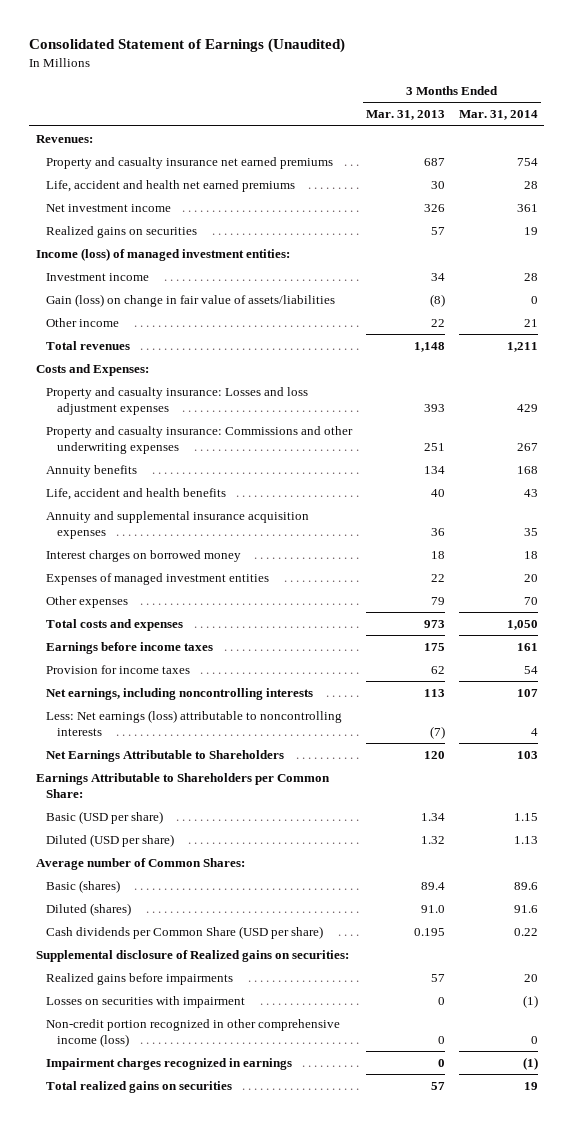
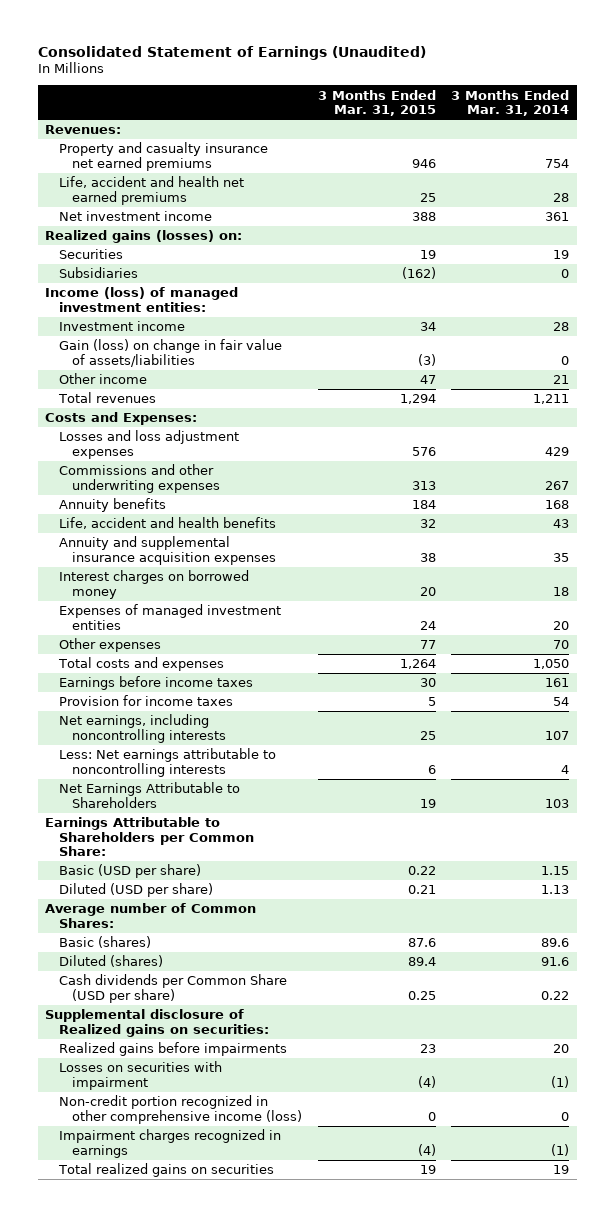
[365,110,445,121] Mar. 31, 2013 -> none
none -> [317,89,436,116] 3 Months Ended Mar. 31, 2015
none -> [45,230,243,244] Realized gains (losses) on:
[46,225,198,238] Realized gains on securities -> [58,249,123,260] Securities
none -> [58,267,138,279] Subsidiaries
[46,386,309,415] Property and casualty insurance: Losses and loss adjustment expenses -> [58,430,239,459] Losses and loss adjustment expenses
[46,425,354,454] Property and casualty insurance: Commissions and other underwriting expenses -> [58,464,221,493] Commissions and other underwriting expenses
[46,709,343,736] Less: Net earnings (loss) attributable to noncontrolling interests -> [58,748,276,777] Less: Net earnings attributable to noncontrolling interests

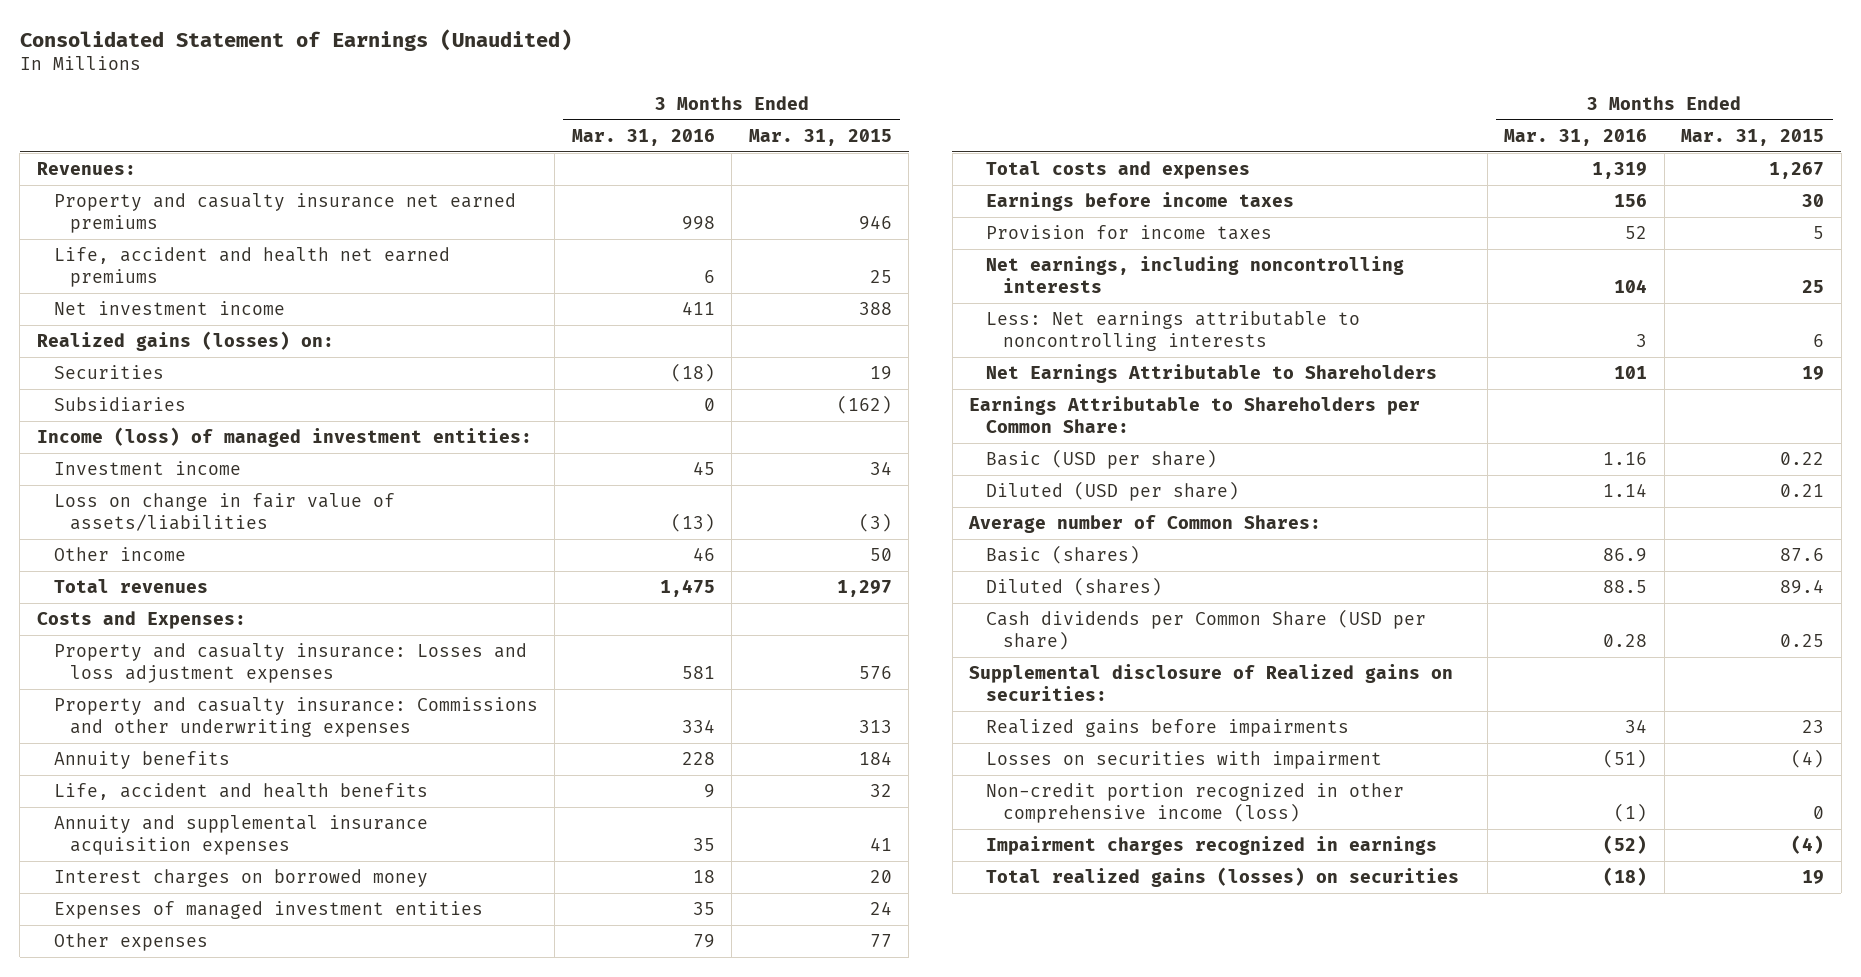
[451,89,570,116] 3 Months Ended Mar. 31, 2014 -> none
none -> [571,128,715,146] Mar. 31, 2016
[58,339,282,367] Gain (loss) on change in fair value of assets/liabilities -> [53,493,395,531] Loss on change in fair value of assets/liabilities
[419,375,436,385] 47 -> [869,548,892,562] 50
[399,394,436,405] 1,294 -> [836,580,892,598] 1,297
[58,430,239,459] Losses and loss adjustment expenses -> [53,643,527,683] Property and casualty insurance: Losses and loss adjustment expenses
[58,464,221,493] Commissions and other underwriting expenses -> [53,697,538,737] Property and casualty insurance: Commissions and other underwriting expenses
[419,552,436,562] 38 -> [869,836,892,851] 41
[399,659,436,670] 1,264 -> [1769,162,1825,180] 1,267
[57,1163,274,1178] Total realized gains on securities -> [985,867,1459,888] Total realized gains (losses) on securities

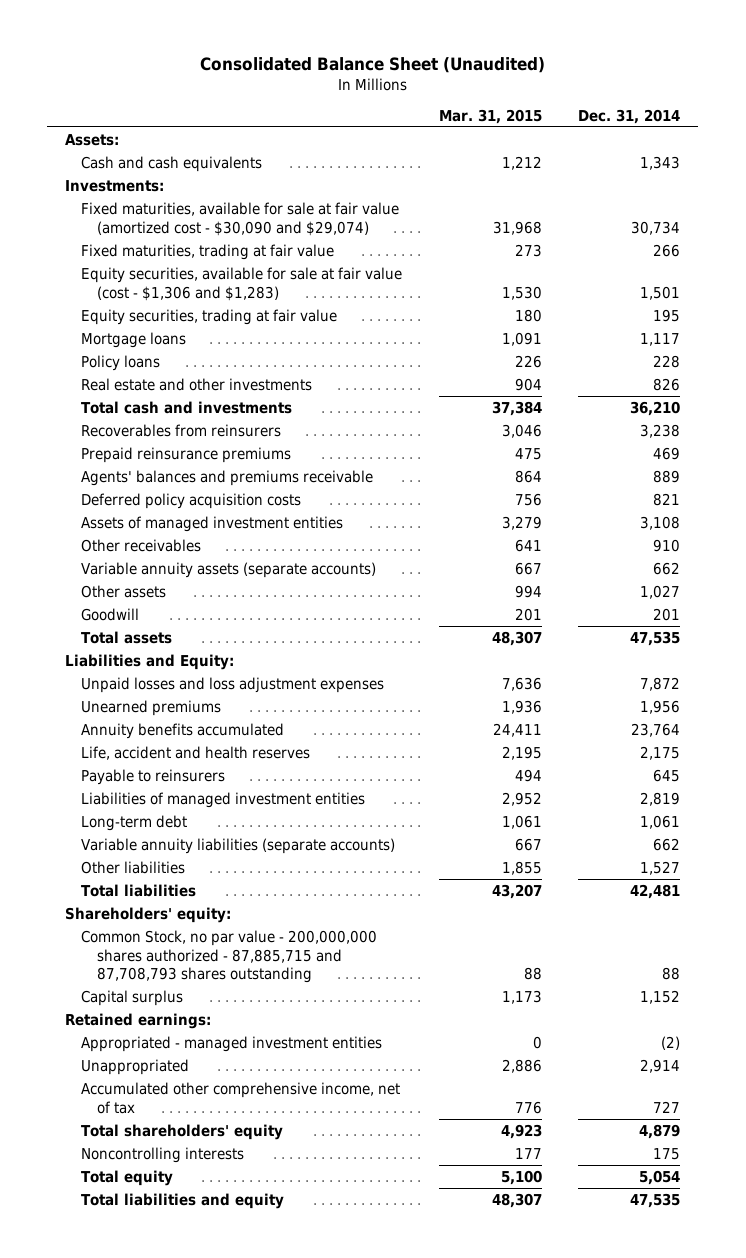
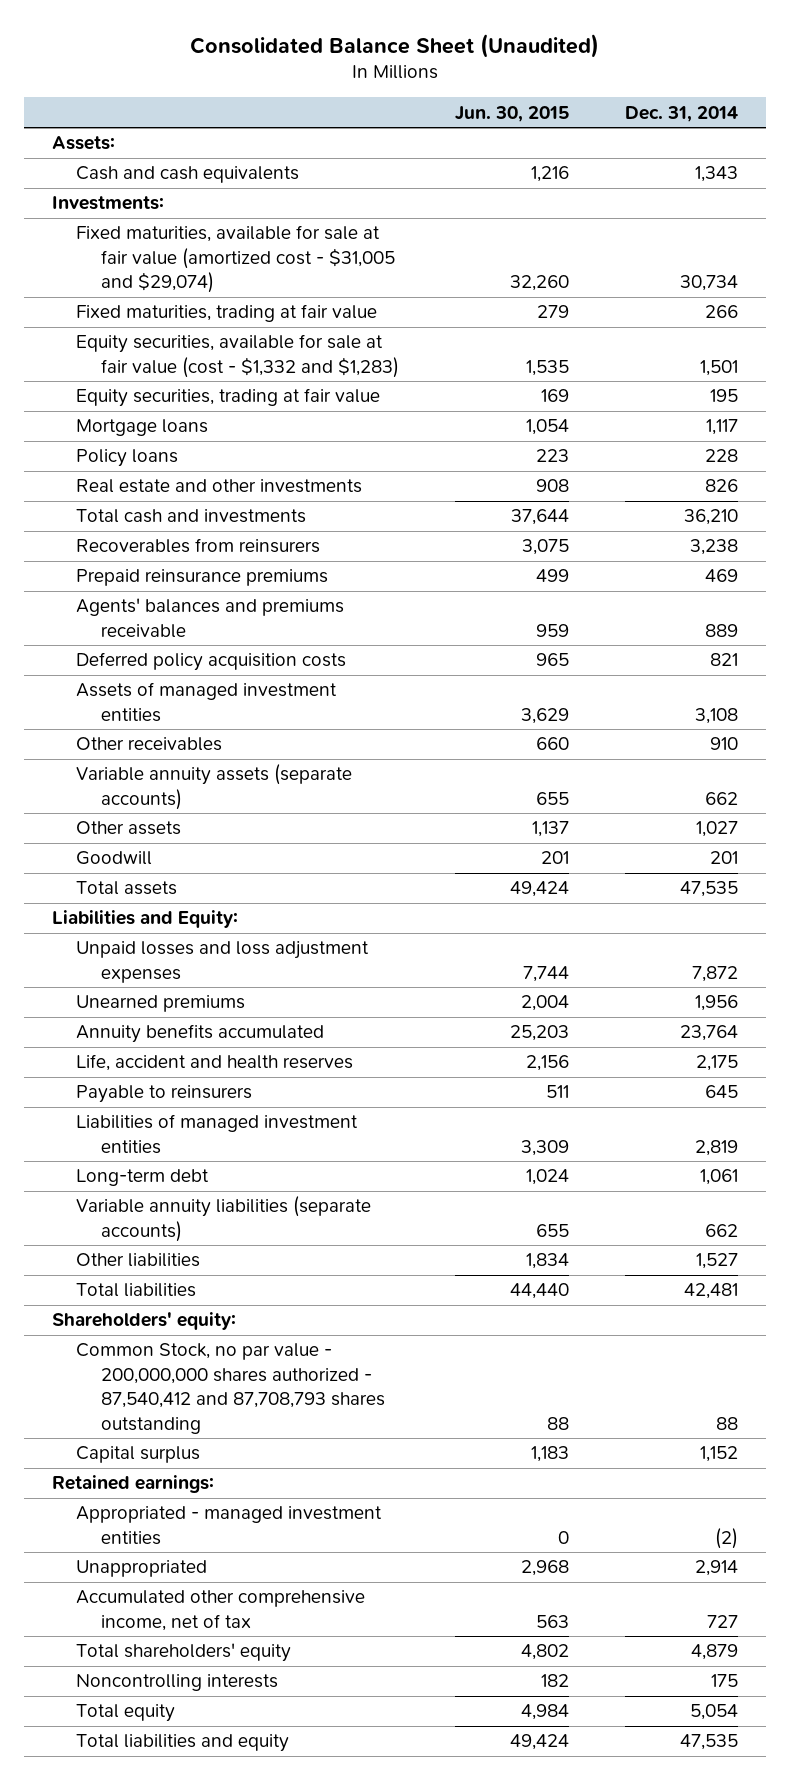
[438,108,542,124] Mar. 31, 2015 -> none
none -> [455,105,570,122] Jun. 30, 2015
[81,201,400,236] Fixed maturities, available for sale at fair value (amortized cost - $30,090 and $29,074) -> [76,225,395,294] Fixed maturities, available for sale at fair value (amortized cost - $31,005 and $29,074)
[81,266,403,301] Equity securities, available for sale at fair value (cost - $1,306 and $1,283) -> [76,334,399,378] Equity securities, available for sale at fair value (cost - $1,332 and $1,283)
[81,929,378,984] Common Stock, no par value - 200,000,000 shares authorized - 87,885,715 and 87,708,793 shares outstanding -> [76,1343,385,1434] Common Stock, no par value - 200,000,000 shares authorized - 87,540,412 and 87,708,793 shares outstanding

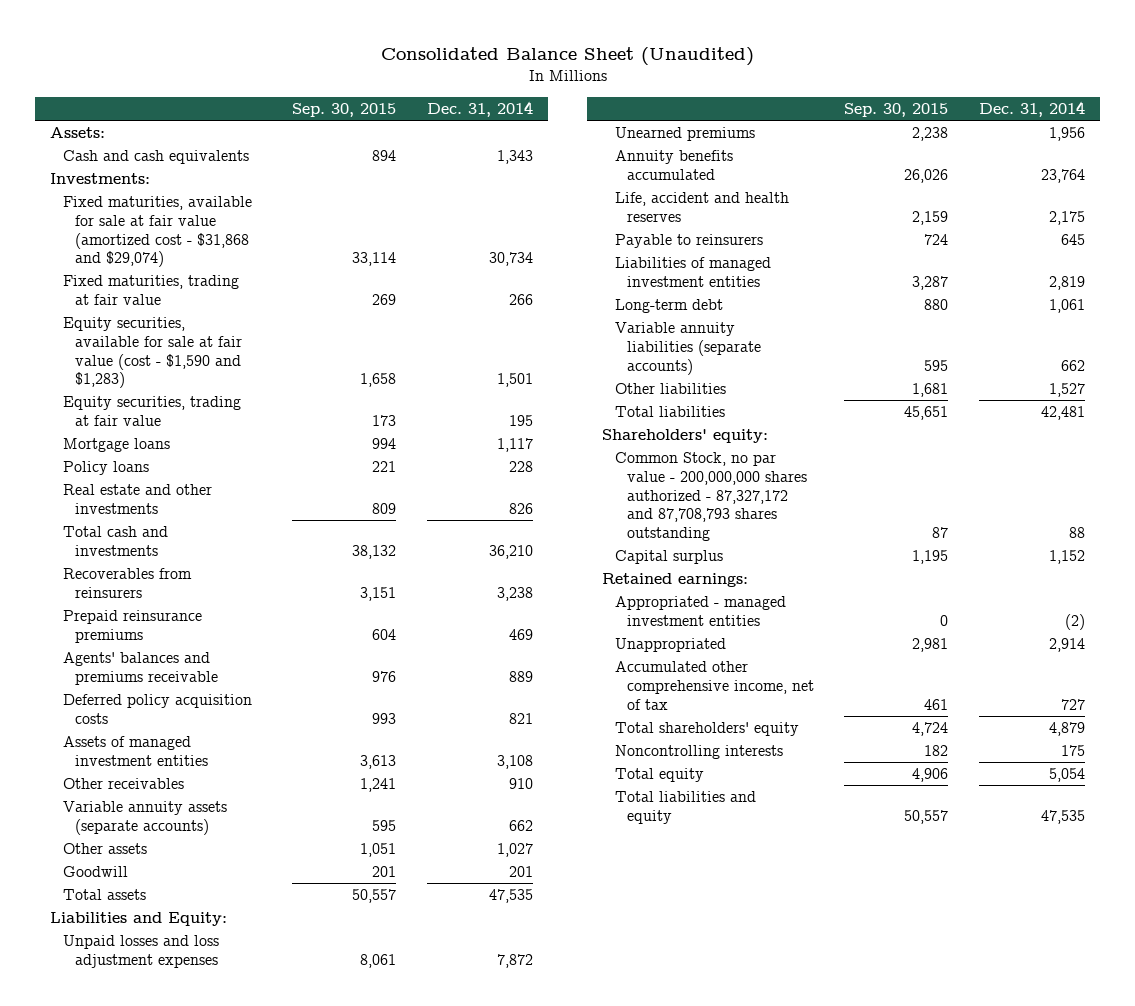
[455,105,570,122] Jun. 30, 2015 -> none
none -> [292,102,397,117] Sep. 30, 2015
[76,225,395,294] Fixed maturities, available for sale at fair value (amortized cost - $31,005 and $29,074) -> [62,195,252,268] Fixed maturities, available for sale at fair value (amortized cost - $31,868 and $29,074)
[76,334,399,378] Equity securities, available for sale at fair value (cost - $1,332 and $1,283) -> [62,316,242,389] Equity securities, available for sale at fair value (cost - $1,590 and $1,283)
[76,1343,385,1434] Common Stock, no par value - 200,000,000 shares authorized - 87,540,412 and 87,708,793 shares outstanding -> [614,451,807,542] Common Stock, no par value - 200,000,000 shares authorized - 87,327,172 and 87,708,793 shares outstanding

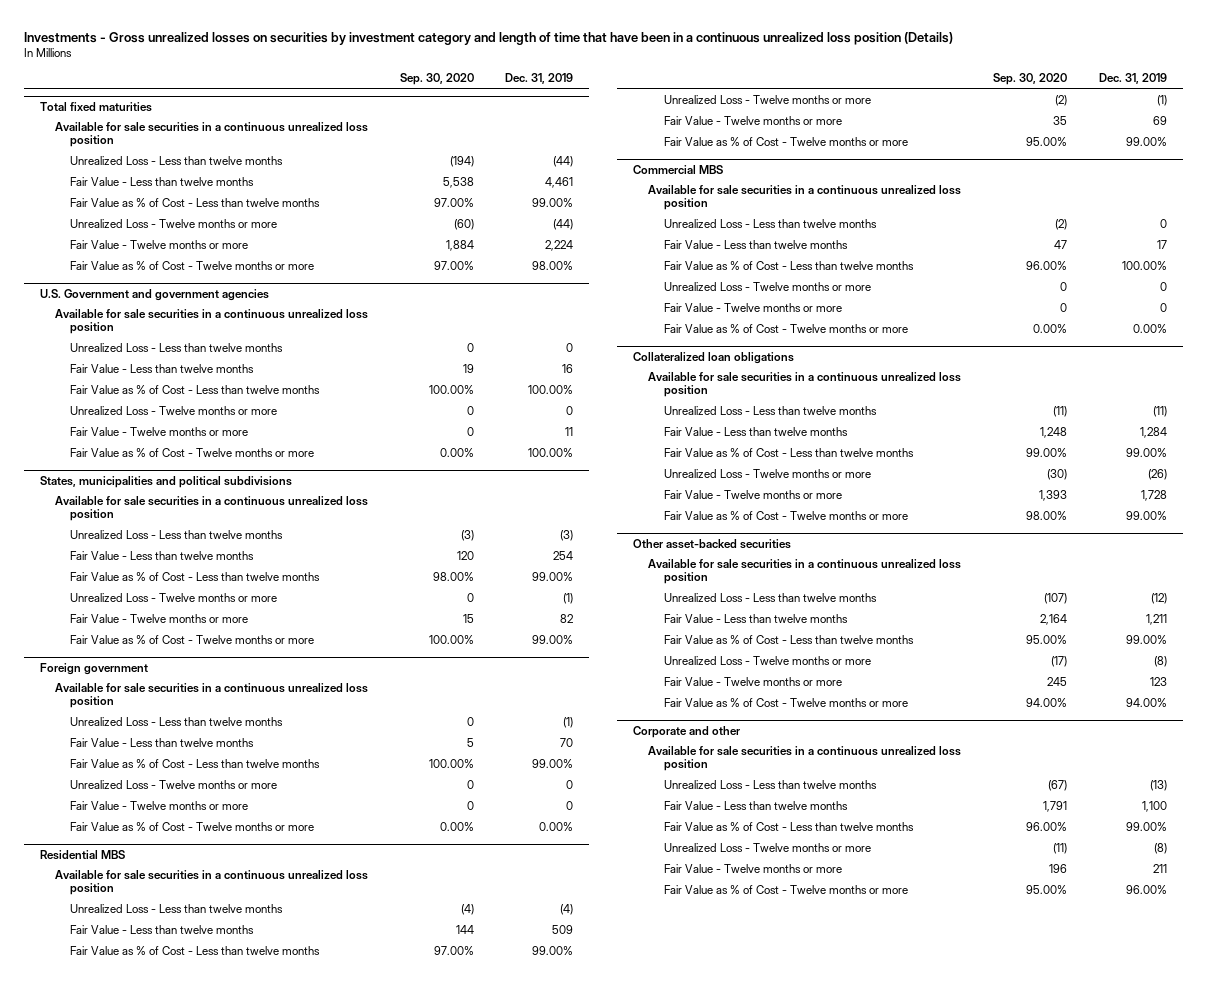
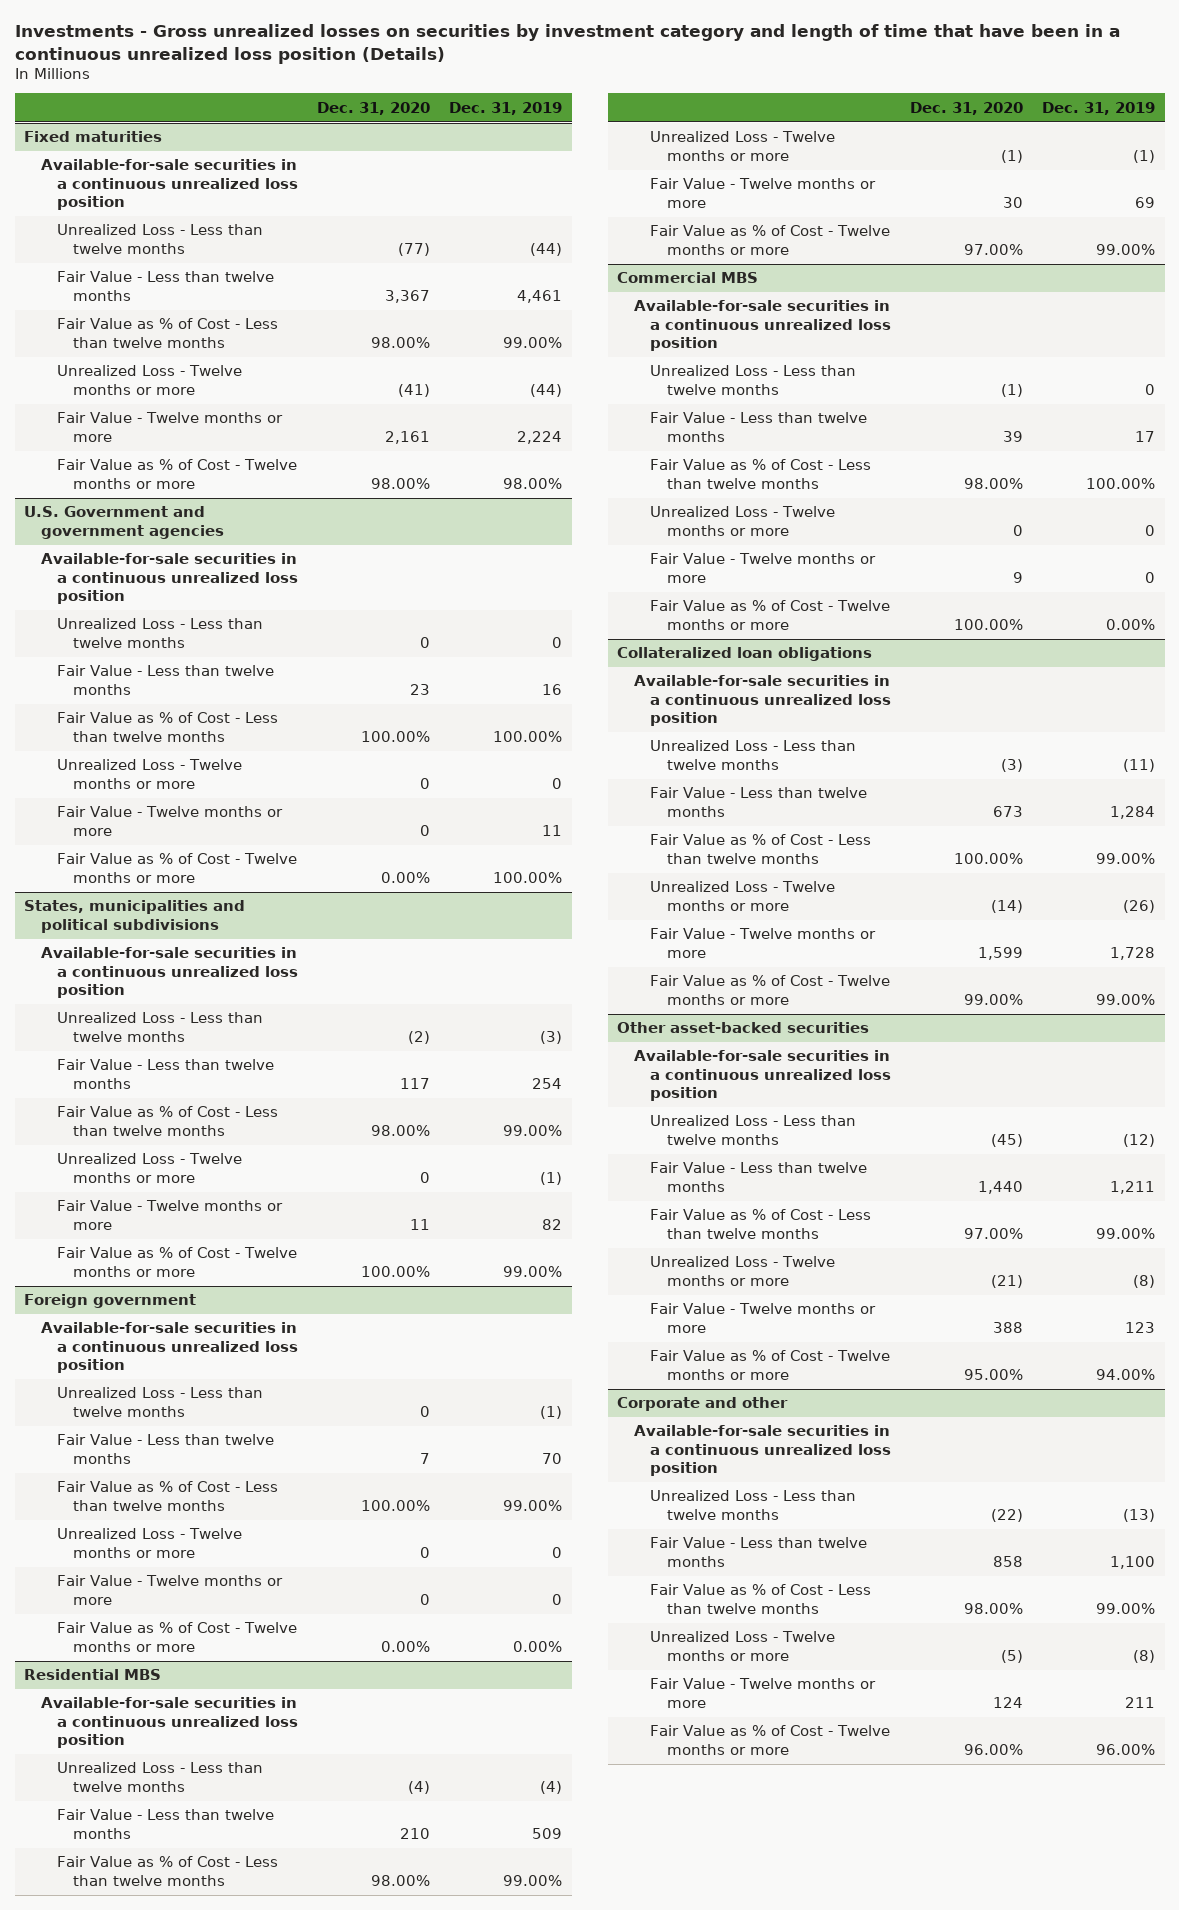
[399,73,474,86] Sep. 30, 2020 -> none
none -> [317,101,431,115] Dec. 31, 2020
[39,101,152,112] Total fixed maturities -> [24,131,163,143] Fixed maturities
[55,122,369,148] Available for sale securities in a continuous unrealized loss position -> [40,159,299,211] Available-for-sale securities in a continuous unrealized loss position
[55,309,369,335] Available for sale securities in a continuous unrealized loss position -> [40,553,299,605] Available-for-sale securities in a continuous unrealized loss position
[55,496,369,522] Available for sale securities in a continuous unrealized loss position -> [40,947,299,999] Available-for-sale securities in a continuous unrealized loss position
[55,683,369,709] Available for sale securities in a continuous unrealized loss position -> [40,1322,299,1374] Available-for-sale securities in a continuous unrealized loss position
[55,870,369,896] Available for sale securities in a continuous unrealized loss position -> [40,1697,299,1749] Available-for-sale securities in a continuous unrealized loss position
[648,185,962,211] Available for sale securities in a continuous unrealized loss position -> [633,300,892,352] Available-for-sale securities in a continuous unrealized loss position
[648,372,962,398] Available for sale securities in a continuous unrealized loss position -> [633,675,892,727] Available-for-sale securities in a continuous unrealized loss position
[648,559,962,585] Available for sale securities in a continuous unrealized loss position -> [633,1050,892,1102] Available-for-sale securities in a continuous unrealized loss position
[648,746,962,772] Available for sale securities in a continuous unrealized loss position -> [633,1425,892,1477] Available-for-sale securities in a continuous unrealized loss position

